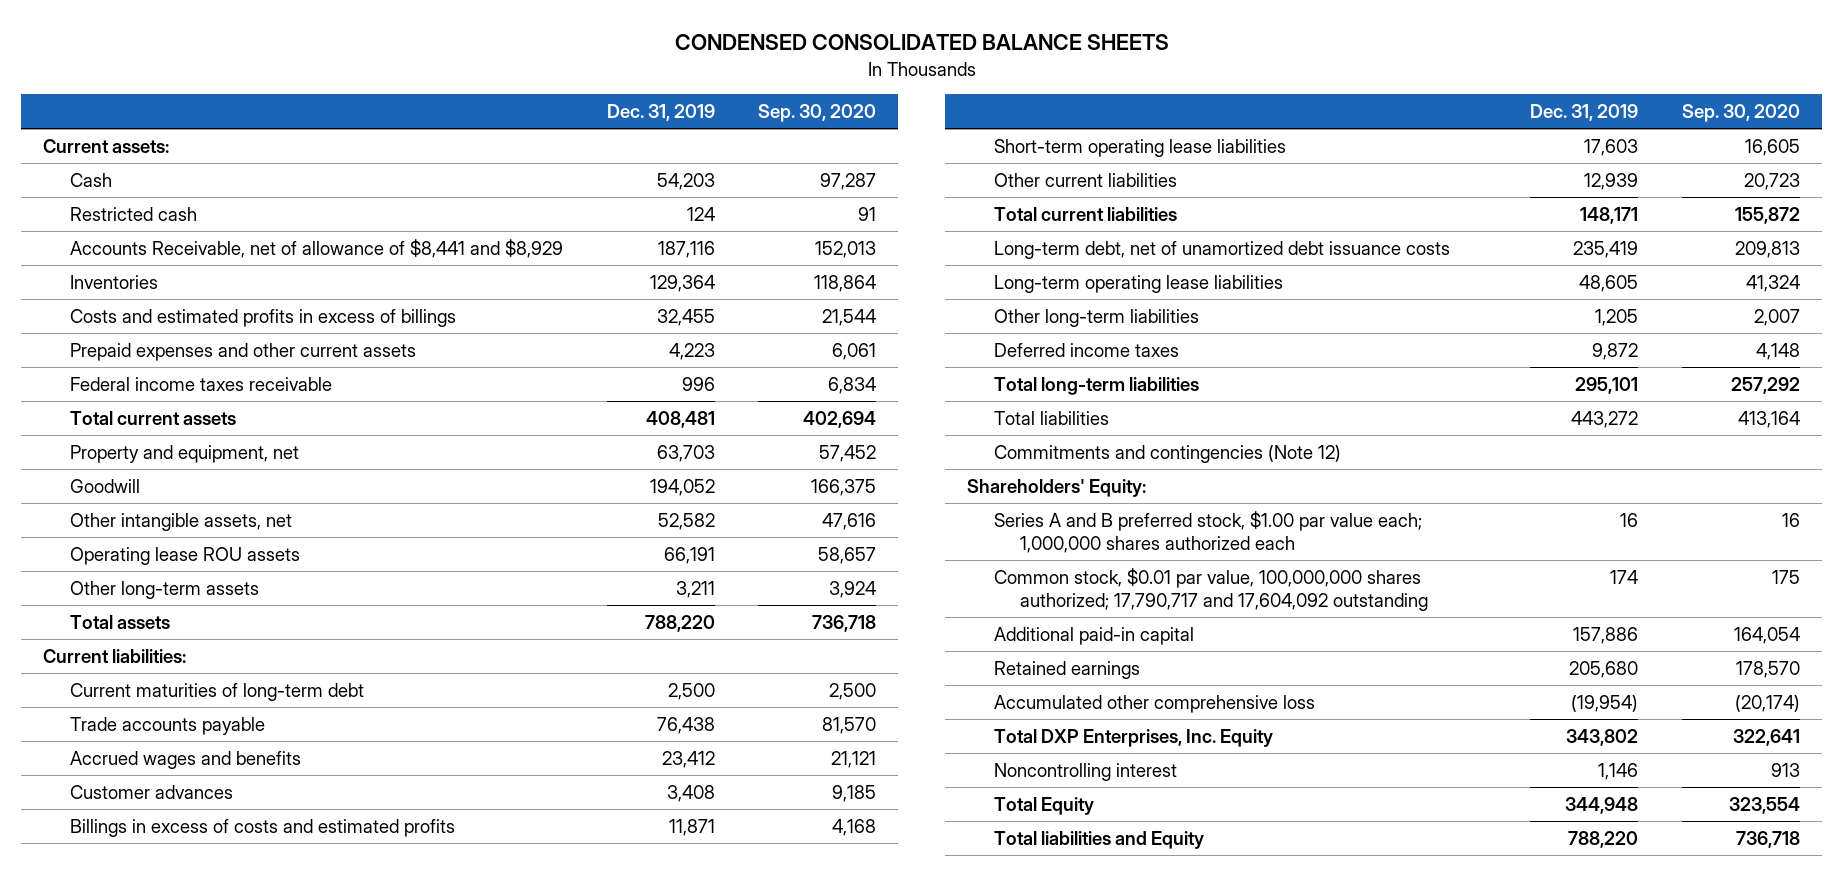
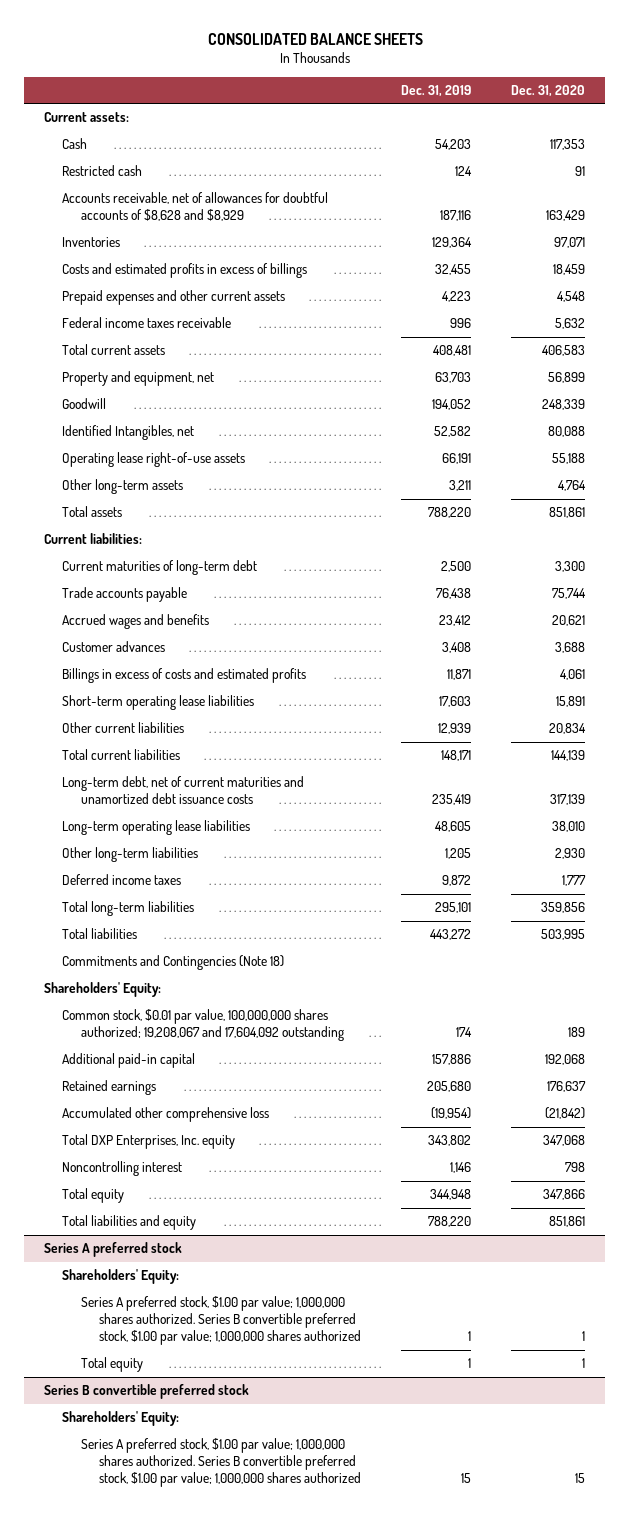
[674,34,1169,51] CONDENSED CONSOLIDATED BALANCE SHEETS -> [207,32,423,45] CONSOLIDATED BALANCE SHEETS
[758,104,877,123] Sep. 30, 2020 -> none
none -> [511,84,586,97] Dec. 31, 2020
[69,238,563,258] Accounts Receivable, net of allowance of $8,441 and $8,929 -> [62,192,329,222] Accounts receivable, net of allowances for doubtful accounts of $8,628 and $8,929
[69,512,292,531] Other intangible assets, net -> [62,425,195,441] Identified Intangibles, net
[69,546,300,565] Operating lease ROU assets -> [62,452,246,468] Operating lease right-of-use assets
[993,240,1450,259] Long-term debt, net of unamortized debt issuance costs -> [62,776,305,805] Long-term debt, net of current maturities and unamortized debt issuance costs
[993,444,1341,463] Commitments and contingencies (Note 12) -> [62,955,285,971] Commitments and Contingencies (Note 18)
[993,510,1422,554] Series A and B preferred stock, $1.00 par value each; 1,000,000 shares authorized each -> none
[993,567,1428,612] Common stock, $0.01 par value, 100,000,000 shares authorized; 17,790,717 and 17,604,092 outstanding -> [62,1009,344,1042] Common stock, $0.01 par value, 100,000,000 shares authorized; 19,208,067 and 17,604,092 outstanding
[993,728,1273,747] Total DXP Enterprises, Inc. Equity -> [62,1134,236,1150] Total DXP Enterprises, Inc. equity
[993,796,1094,815] Total Equity -> [62,1188,125,1204] Total equity
[993,830,1204,849] Total liabilities and Equity -> [62,1215,197,1231] Total liabilities and equity
none -> [44,1242,183,1258] Series A preferred stock
none -> [62,1269,180,1285] Shareholders' Equity:
none -> [80,1296,361,1346] Series A preferred stock, $1.00 par value; 1,000,000 shares authorized. Series B convertible preferred stock, $1.00 par value; 1,000,000 shares authorized
none -> [80,1357,143,1373] Total equity
none -> [44,1384,250,1400] Series B convertible preferred stock
none -> [62,1411,180,1427] Shareholders' Equity:
none -> [80,1438,361,1488] Series A preferred stock, $1.00 par value; 1,000,000 shares authorized. Series B convertible preferred stock, $1.00 par value; 1,000,000 shares authorized

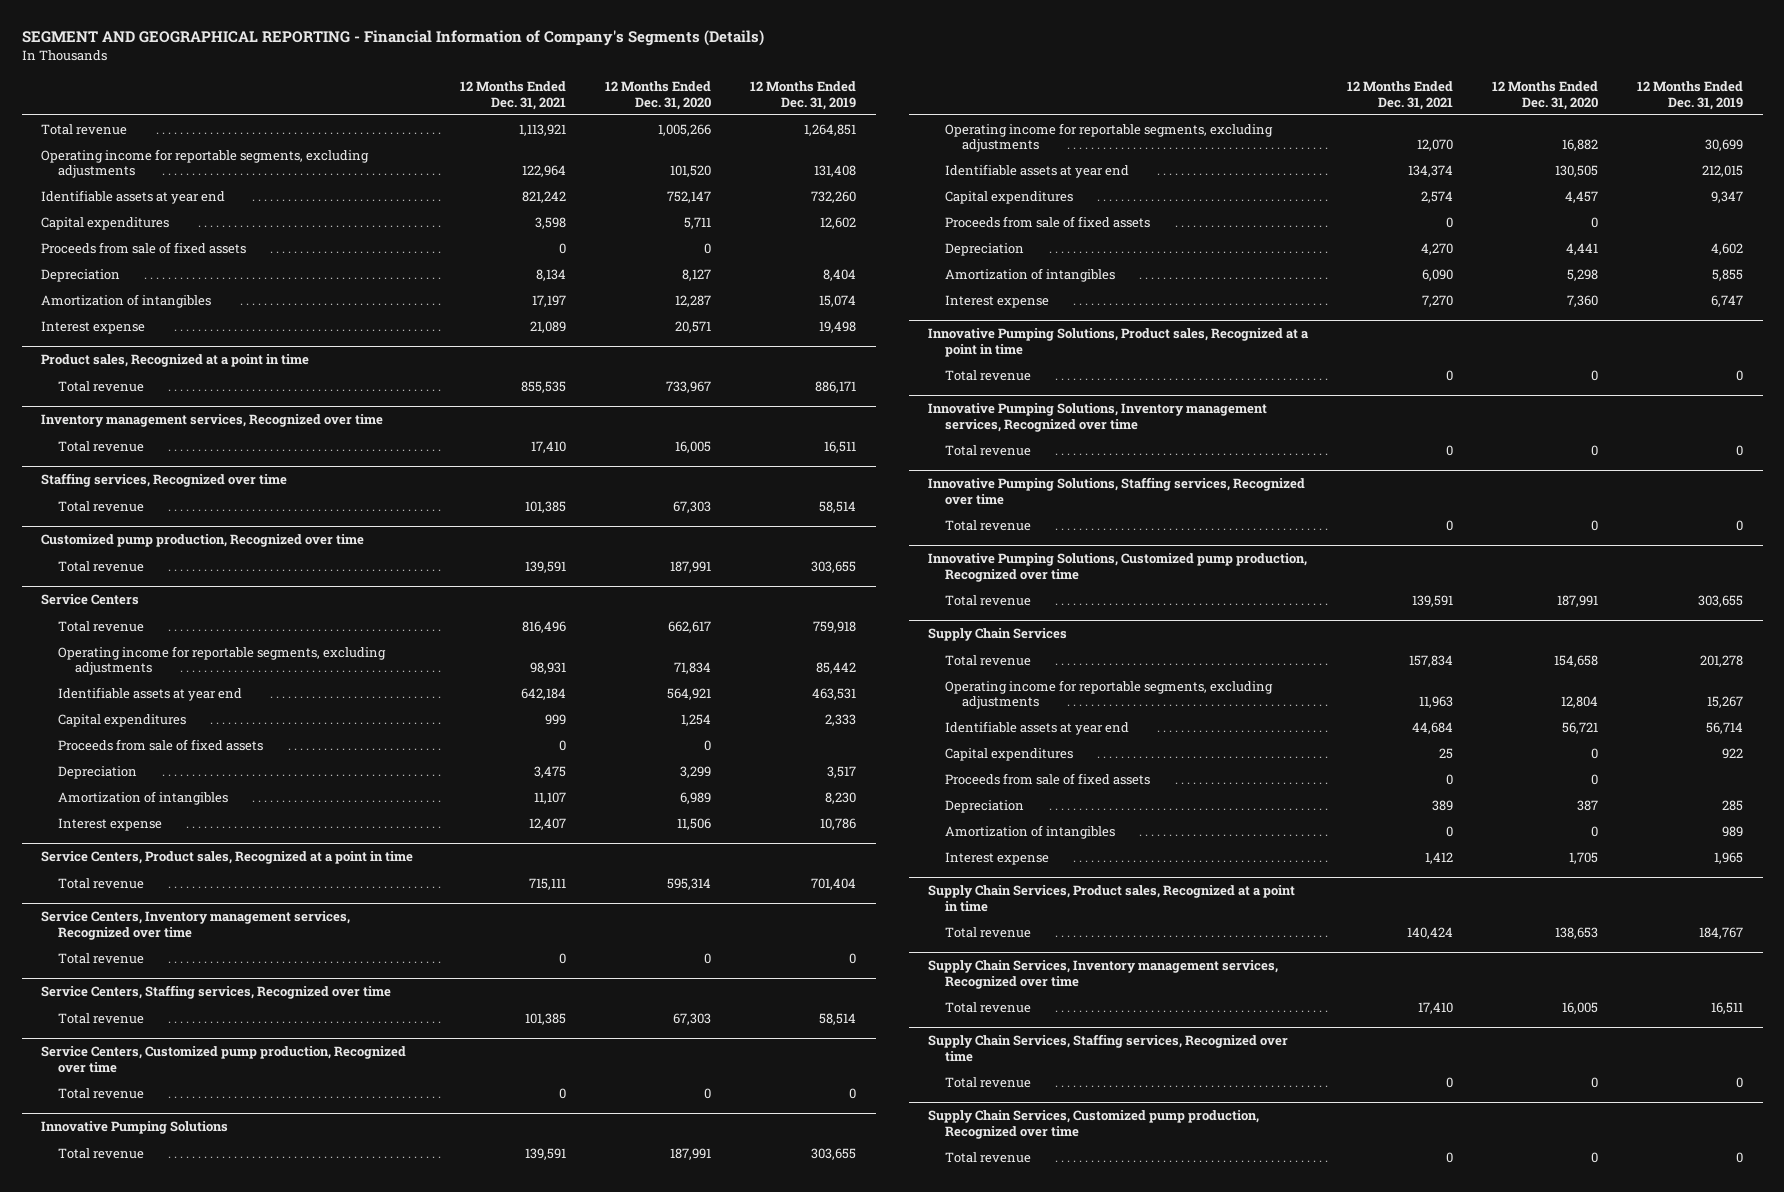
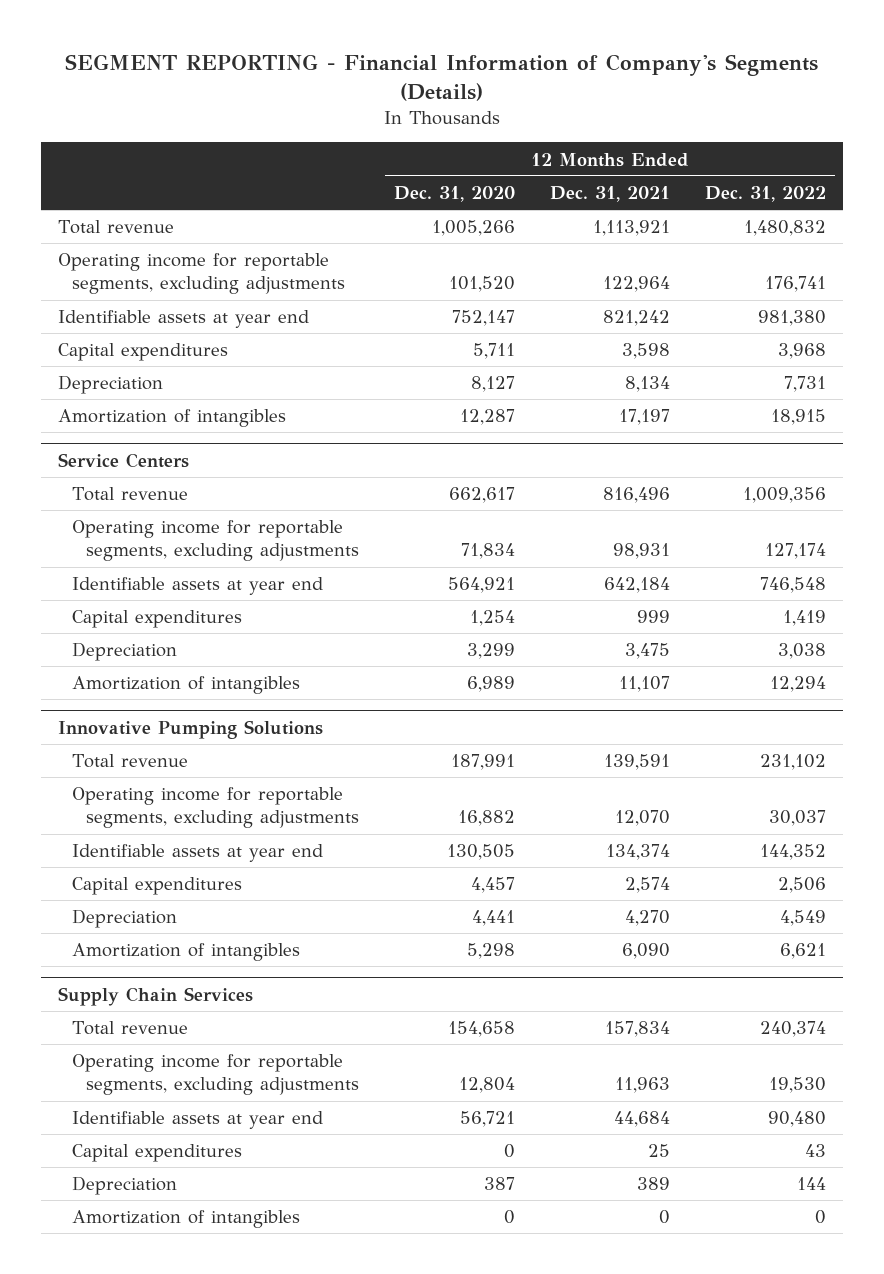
[21,30,764,47] SEGMENT AND GEOGRAPHICAL REPORTING - Financial Information of Company's Segments (Details) -> [65,53,819,101] SEGMENT REPORTING - Financial Information of Company's Segments (Details)
[750,81,857,110] 12 Months Ended Dec. 31, 2019 -> none
none -> [704,186,826,203] Dec. 31, 2022
[41,241,247,254] Proceeds from sale of fixed assets -> none
[41,320,146,334] Interest expense -> none
[41,354,310,368] Product sales, Recognized at a point in time -> none
[58,380,145,392] Total revenue -> none
[41,414,384,428] Inventory management services, Recognized over time -> none
[58,440,145,452] Total revenue -> none
[41,473,288,488] Staffing services, Recognized over time -> none
[58,500,145,512] Total revenue -> none
[41,534,365,548] Customized pump production, Recognized over time -> none
[58,560,145,572] Total revenue -> none
[58,738,264,751] Proceeds from sale of fixed assets -> none
[58,817,163,831] Interest expense -> none
[41,851,414,865] Service Centers, Product sales, Recognized at a point in time -> none
[58,877,145,889] Total revenue -> none
[41,911,351,941] Service Centers, Inventory management services, Recognized over time -> none
[58,952,145,964] Total revenue -> none
[41,985,392,1000] Service Centers, Staffing services, Recognized over time -> none
[58,1012,145,1024] Total revenue -> none
[41,1046,407,1074] Service Centers, Customized pump production, Recognized over time -> none
[58,1087,145,1099] Total revenue -> none
[945,215,1151,228] Proceeds from sale of fixed assets -> none
[945,294,1050,308] Interest expense -> none
[928,328,1310,358] Innovative Pumping Solutions, Product sales, Recognized at a point in time -> none
[945,369,1032,381] Total revenue -> none
[928,403,1268,433] Innovative Pumping Solutions, Inventory management services, Recognized over time -> none
[945,444,1032,456] Total revenue -> none
[928,477,1306,506] Innovative Pumping Solutions, Staffing services, Recognized over time -> none
[945,519,1032,531] Total revenue -> none
[928,553,1308,583] Innovative Pumping Solutions, Customized pump production, Recognized over time -> none
[945,594,1032,606] Total revenue -> none
[945,772,1151,785] Proceeds from sale of fixed assets -> none
[945,851,1050,865] Interest expense -> none
[928,885,1296,913] Supply Chain Services, Product sales, Recognized at a point in time -> none
[945,926,1032,938] Total revenue -> none
[928,960,1279,990] Supply Chain Services, Inventory management services, Recognized over time -> none
[945,1001,1032,1013] Total revenue -> none
[928,1034,1289,1063] Supply Chain Services, Staffing services, Recognized over time -> none
[945,1076,1032,1088] Total revenue -> none
[928,1110,1260,1140] Supply Chain Services, Customized pump production, Recognized over time -> none
[945,1151,1032,1163] Total revenue -> none

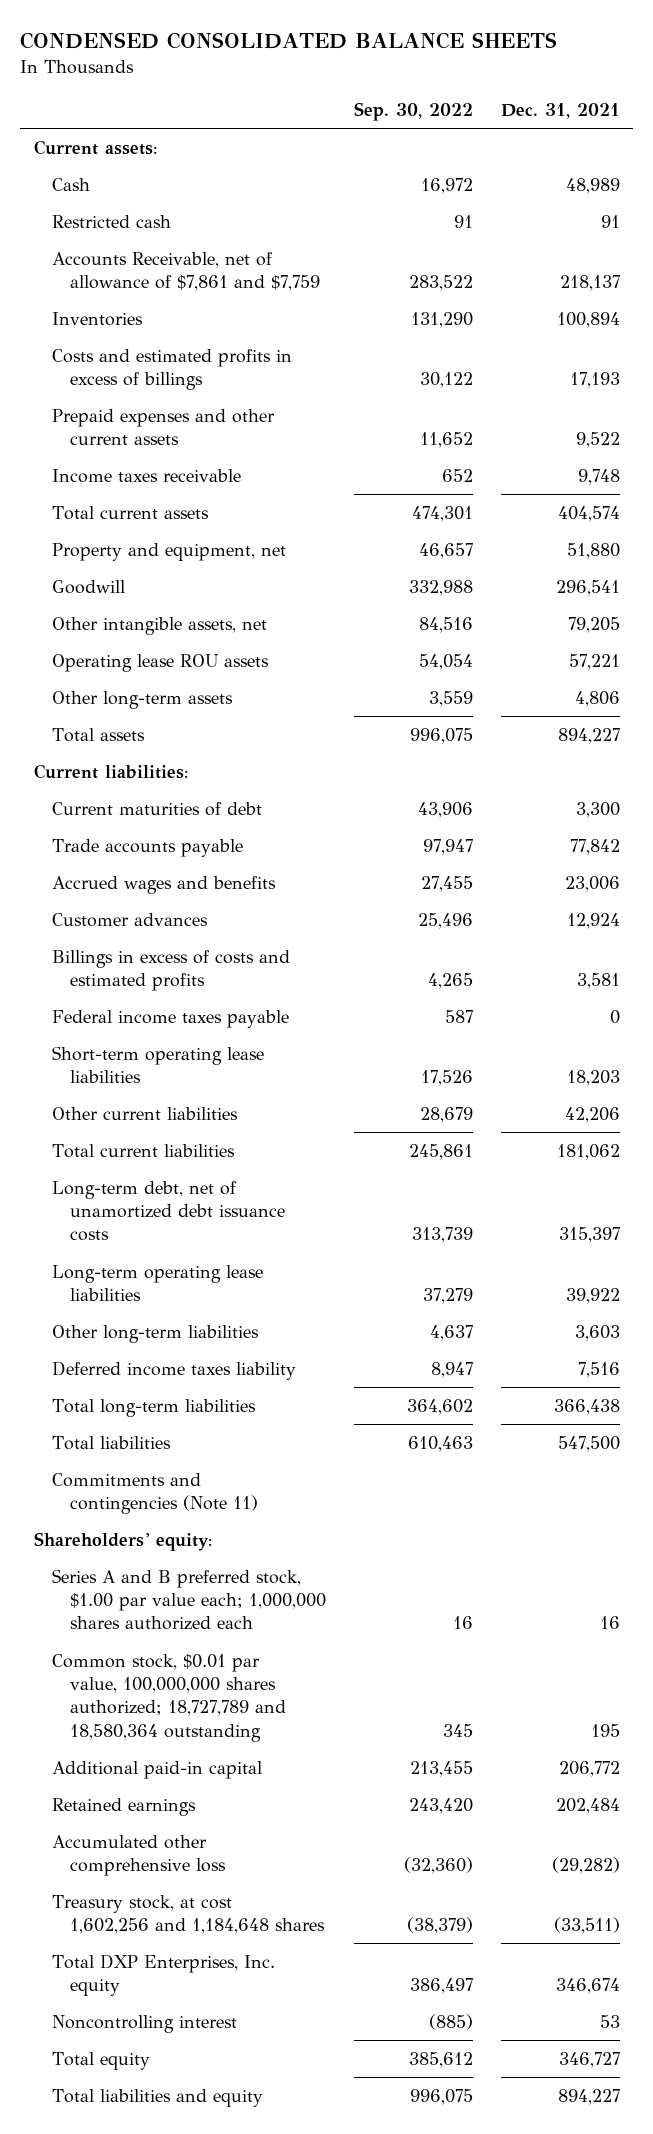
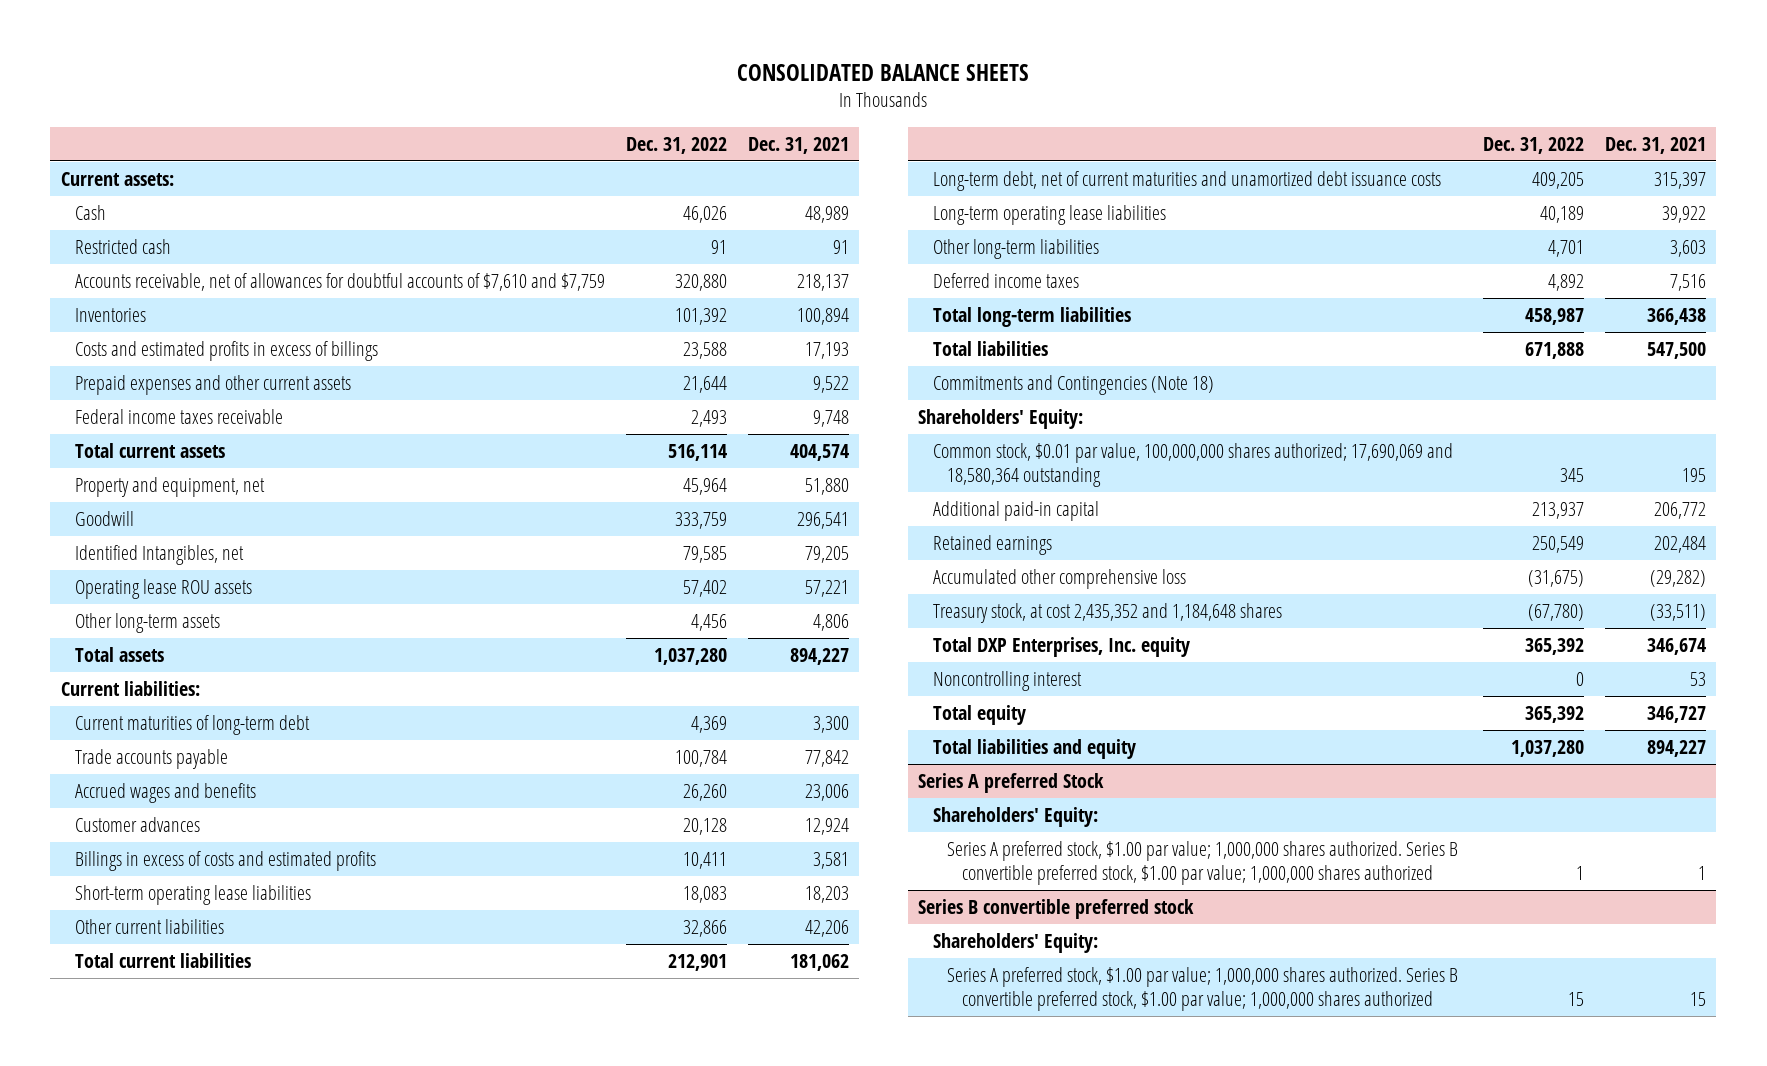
[20,32,558,50] CONDENSED CONSOLIDATED BALANCE SHEETS -> [737,63,1030,81] CONSOLIDATED BALANCE SHEETS
[353,101,473,121] Sep. 30, 2022 -> none
none -> [625,136,727,154] Dec. 31, 2022
[52,251,321,292] Accounts Receivable, net of allowance of $7,861 and $7,759 -> [75,273,606,292] Accounts receivable, net of allowances for doubtful accounts of $7,610 and $7,759
[52,468,242,483] Income taxes receivable -> [75,409,284,425] Federal income taxes receivable
[52,616,268,635] Other intangible assets, net -> [75,545,245,566] Identified Intangibles, net
[52,801,263,816] Current maturities of debt -> [75,715,311,736] Current maturities of long-term debt
[52,1009,290,1028] Federal income taxes payable -> none
[52,1180,286,1242] Long-term debt, net of unamortized debt issuance costs -> [932,171,1441,192] Long-term debt, net of current maturities and unamortized debt issuance costs
[52,1360,297,1380] Deferred income taxes liability -> [932,273,1079,289] Deferred income taxes
[52,1568,327,1631] Series A and B preferred stock, $1.00 par value each; 1,000,000 shares authorized each -> none
[52,1472,259,1515] Commitments and contingencies (Note 11) -> [932,375,1214,396] Commitments and Contingencies (Note 18)
[33,1531,212,1551] Shareholders' equity: -> [918,409,1084,430] Shareholders' Equity:
[52,1653,287,1742] Common stock, $0.01 par value, 100,000,000 shares authorized; 18,727,789 and 18,580,364 outstanding -> [932,443,1453,487] Common stock, $0.01 par value, 100,000,000 shares authorized; 17,690,069 and 18,580,364 outstanding
[52,1894,326,1935] Treasury stock, at cost 1,602,256 and 1,184,648 shares -> [932,603,1282,624] Treasury stock, at cost 2,435,352 and 1,184,648 shares
none -> [918,773,1105,794] Series A preferred Stock
none -> [932,807,1098,828] Shareholders' Equity:
none -> [947,841,1459,885] Series A preferred stock, $1.00 par value; 1,000,000 shares authorized. Series B convertible preferred stock, $1.00 par value; 1,000,000 shares authorized
none -> [918,899,1195,920] Series B convertible preferred stock
none -> [932,933,1098,954] Shareholders' Equity:
none -> [947,967,1459,1011] Series A preferred stock, $1.00 par value; 1,000,000 shares authorized. Series B convertible preferred stock, $1.00 par value; 1,000,000 shares authorized

